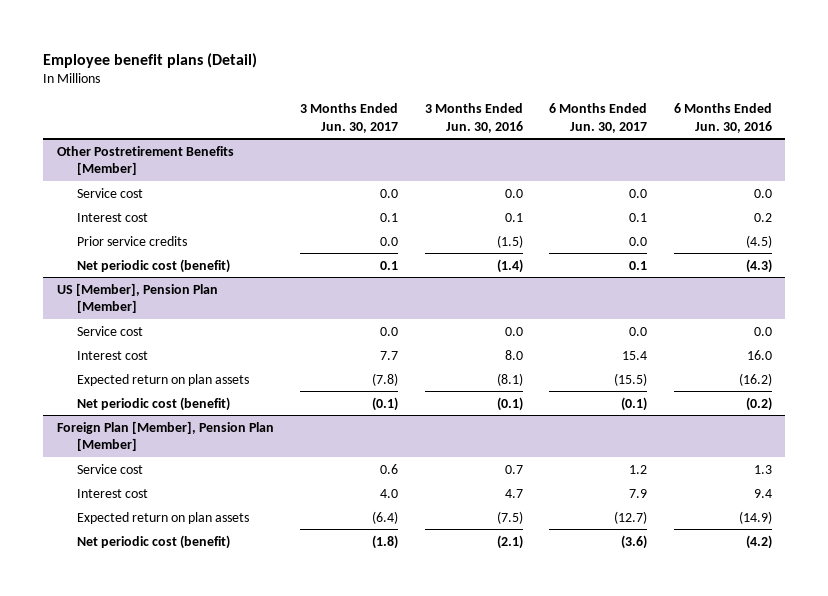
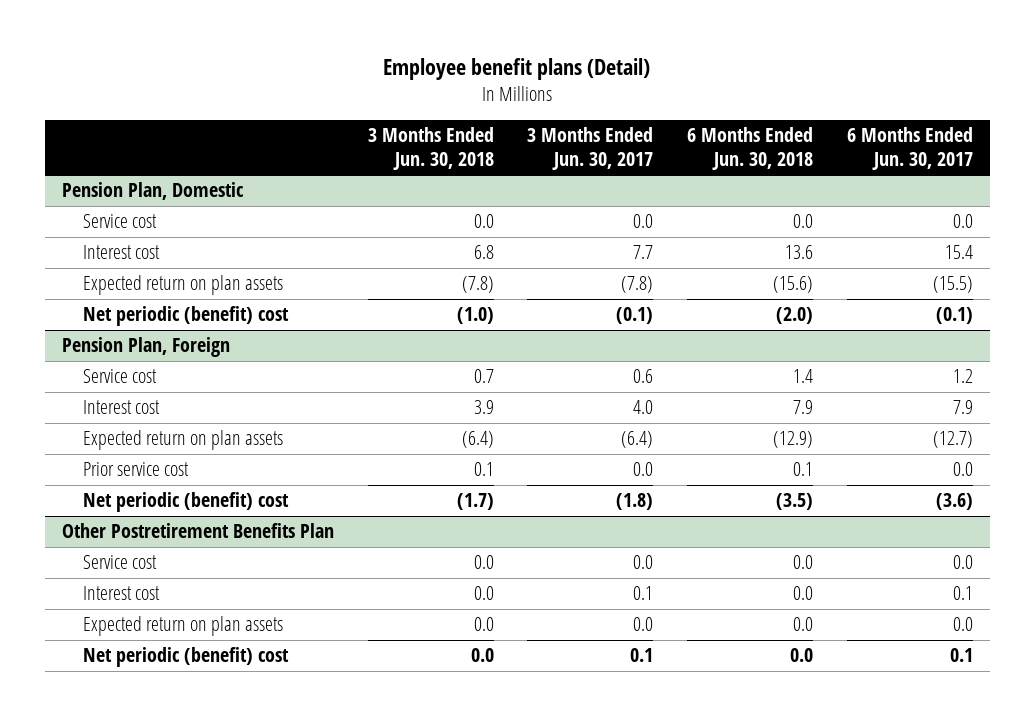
[424,103,523,133] 3 Months Ended Jun. 30, 2016 -> none
[673,103,772,133] 6 Months Ended Jun. 30, 2016 -> none
none -> [367,127,494,170] 3 Months Ended Jun. 30, 2018
none -> [687,127,814,170] 6 Months Ended Jun. 30, 2018
[56,145,234,175] Other Postretirement Benefits [Member] -> none
[76,187,143,198] Service cost -> none
[76,212,148,222] Interest cost -> none
[76,235,187,246] Prior service credits -> none
[76,258,230,273] Net periodic cost (benefit) -> none
[56,282,218,313] US [Member], Pension Plan [Member] -> none
none -> [61,182,244,201] Pension Plan, Domestic
[76,396,230,411] Net periodic cost (benefit) -> [82,306,289,327] Net periodic (benefit) cost
[56,420,274,451] Foreign Plan [Member], Pension Plan [Member] -> [61,337,230,358] Pension Plan, Foreign
none -> [82,462,189,477] Prior service cost
[76,534,230,549] Net periodic cost (benefit) -> [82,492,289,513] Net periodic (benefit) cost
none -> [61,523,334,539] Other Postretirement Benefits Plan
none -> [82,555,157,570] Service cost
none -> [82,586,160,601] Interest cost
none -> [82,616,283,637] Expected return on plan assets
none -> [82,647,289,668] Net periodic (benefit) cost

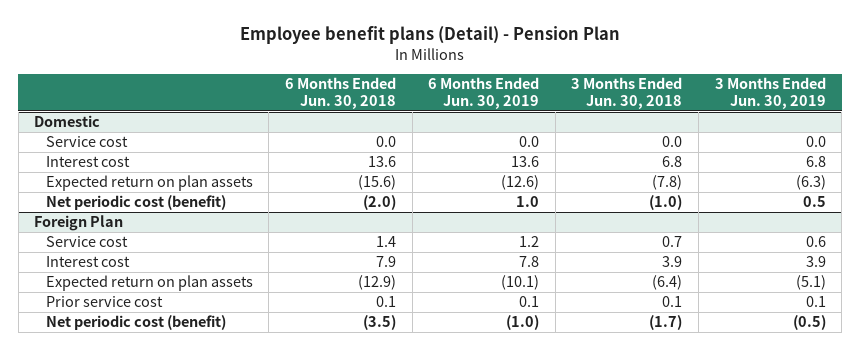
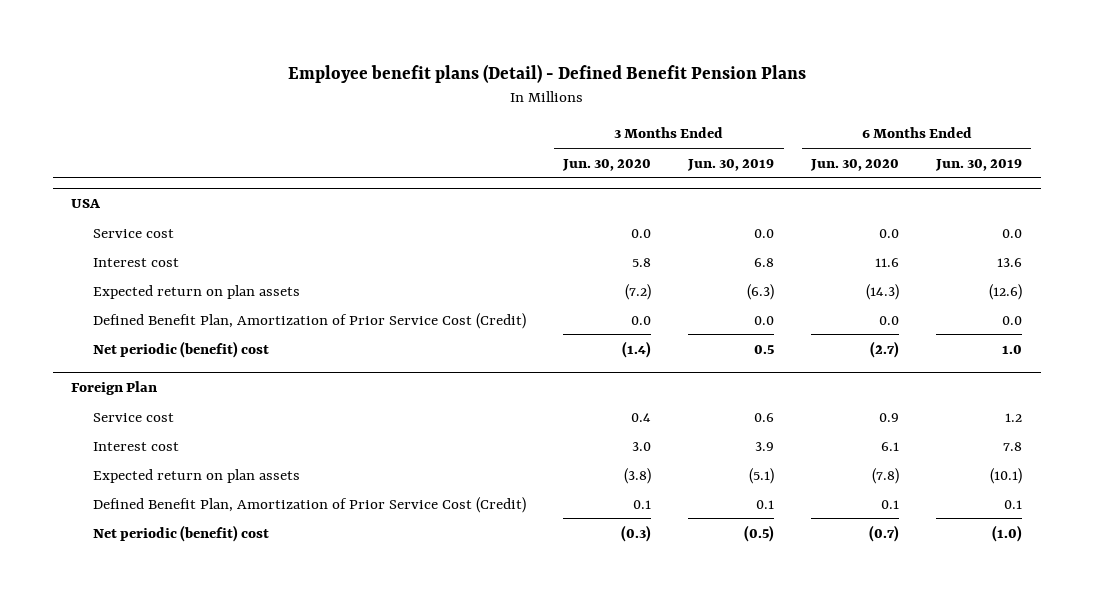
[239,26,620,45] Employee benefit plans (Detail) - Pension Plan -> [287,64,806,84] Employee benefit plans (Detail) - Defined Benefit Pension Plans
[284,77,396,109] 6 Months Ended Jun. 30, 2018 -> none
[571,77,683,109] 3 Months Ended Jun. 30, 2018 -> none
none -> [562,158,652,171] Jun. 30, 2020
none -> [810,158,900,171] Jun. 30, 2020
[34,115,101,128] Domestic -> [71,199,101,209] USA
none -> [93,312,527,329] Defined Benefit Plan, Amortization of Prior Service Cost (Credit)
[45,195,226,211] Net periodic cost (benefit) -> [93,340,270,358] Net periodic (benefit) cost
[45,296,163,308] Prior service cost -> [93,496,527,513] Defined Benefit Plan, Amortization of Prior Service Cost (Credit)
[45,315,226,331] Net periodic cost (benefit) -> [93,524,270,542] Net periodic (benefit) cost

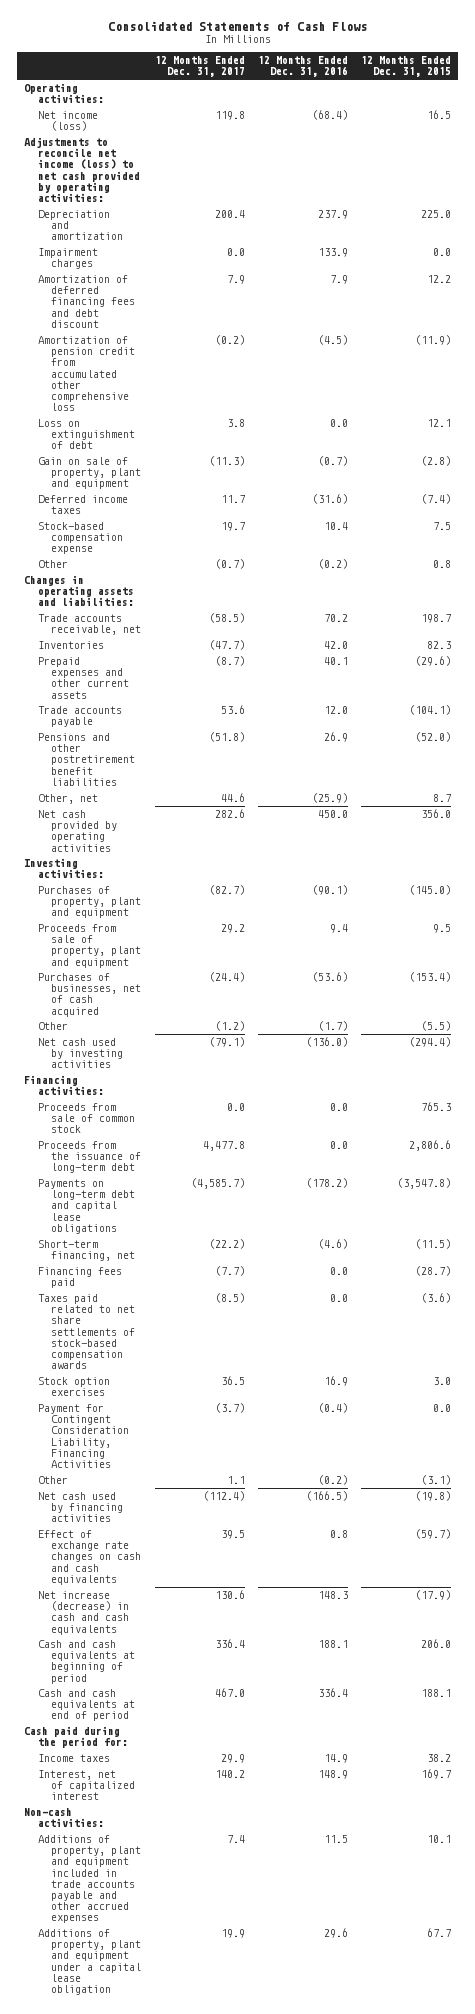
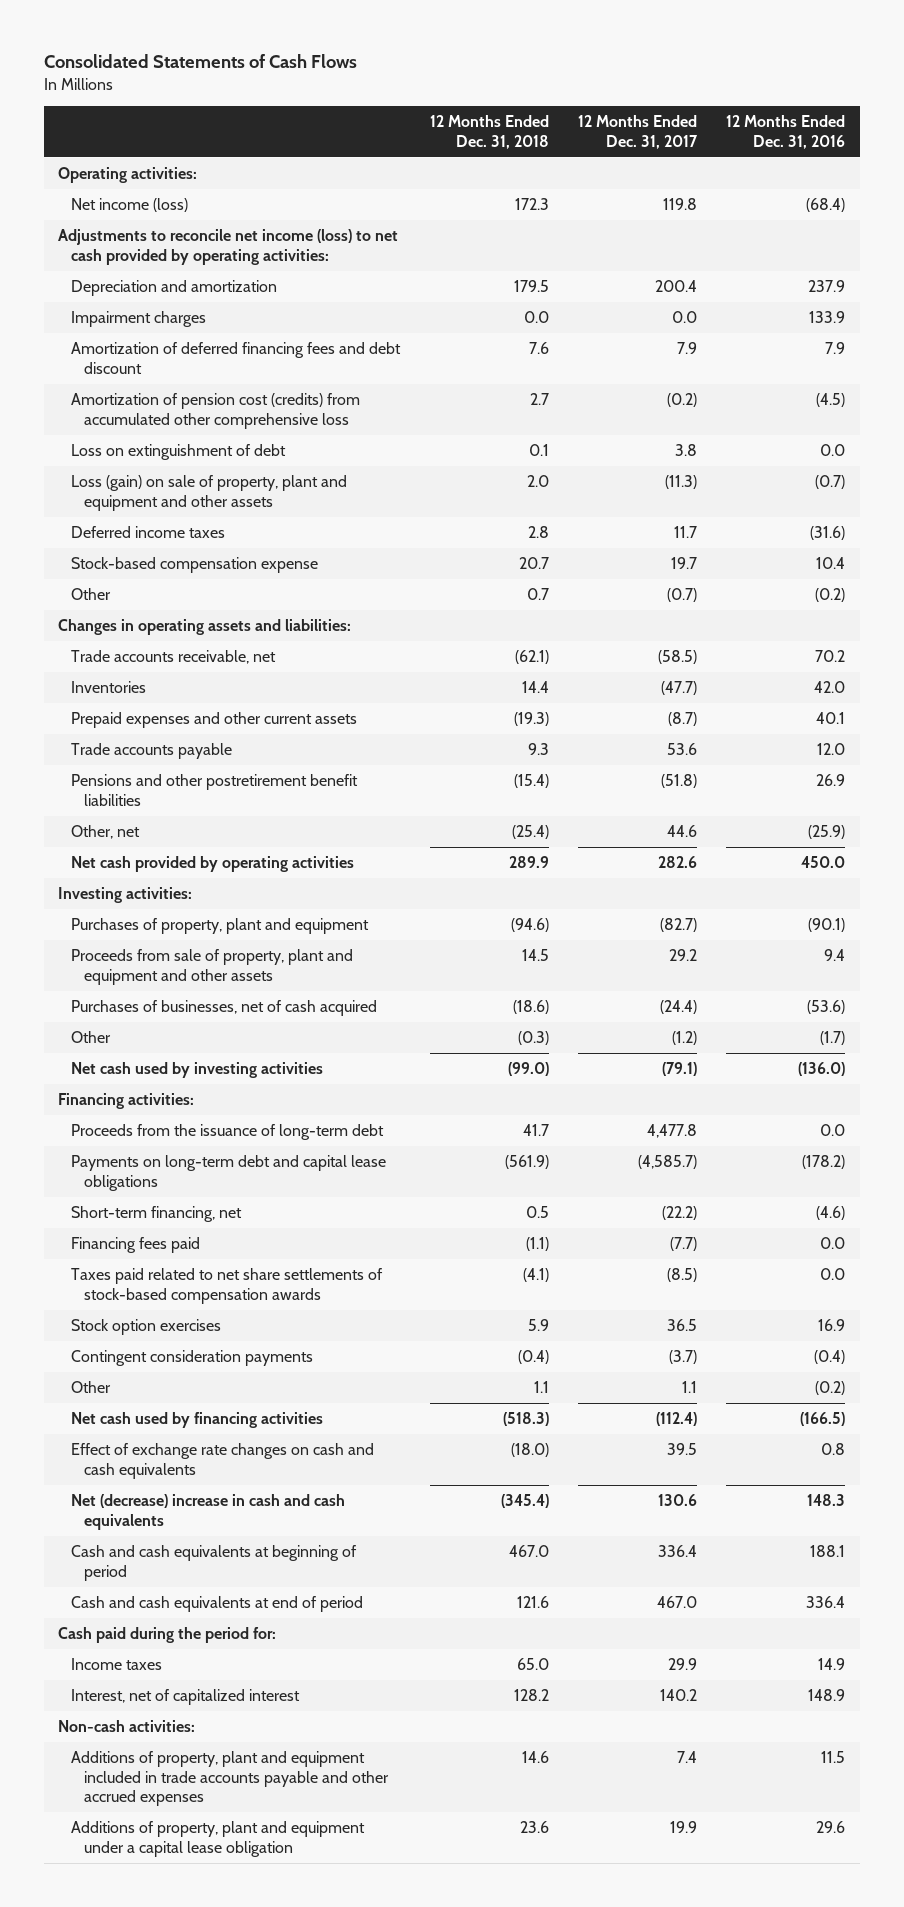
[361,56,452,78] 12 Months Ended Dec. 31, 2015 -> none
none -> [429,115,549,149] 12 Months Ended Dec. 31, 2018
[37,336,136,411] Amortization of pension credit from accumulated other comprehensive loss -> [71,393,361,429] Amortization of pension cost (credits) from accumulated other comprehensive loss
[37,457,142,490] Gain on sale of property, plant and equipment -> [71,475,348,511] Loss (gain) on sale of property, plant and equipment and other assets
[37,924,142,968] Proceeds from sale of property, plant and equipment -> [71,949,354,985] Proceeds from sale of property, plant and equipment and other assets
[37,1103,136,1134] Proceeds from sale of common stock -> none
[37,1404,130,1468] Payment for Contingent Consideration Liability, Financing Activities -> [71,1350,314,1367] Contingent consideration payments
[37,1591,130,1635] Net increase (decrease) in cash and cash equivalents -> [71,1494,346,1530] Net (decrease) increase in cash and cash equivalents

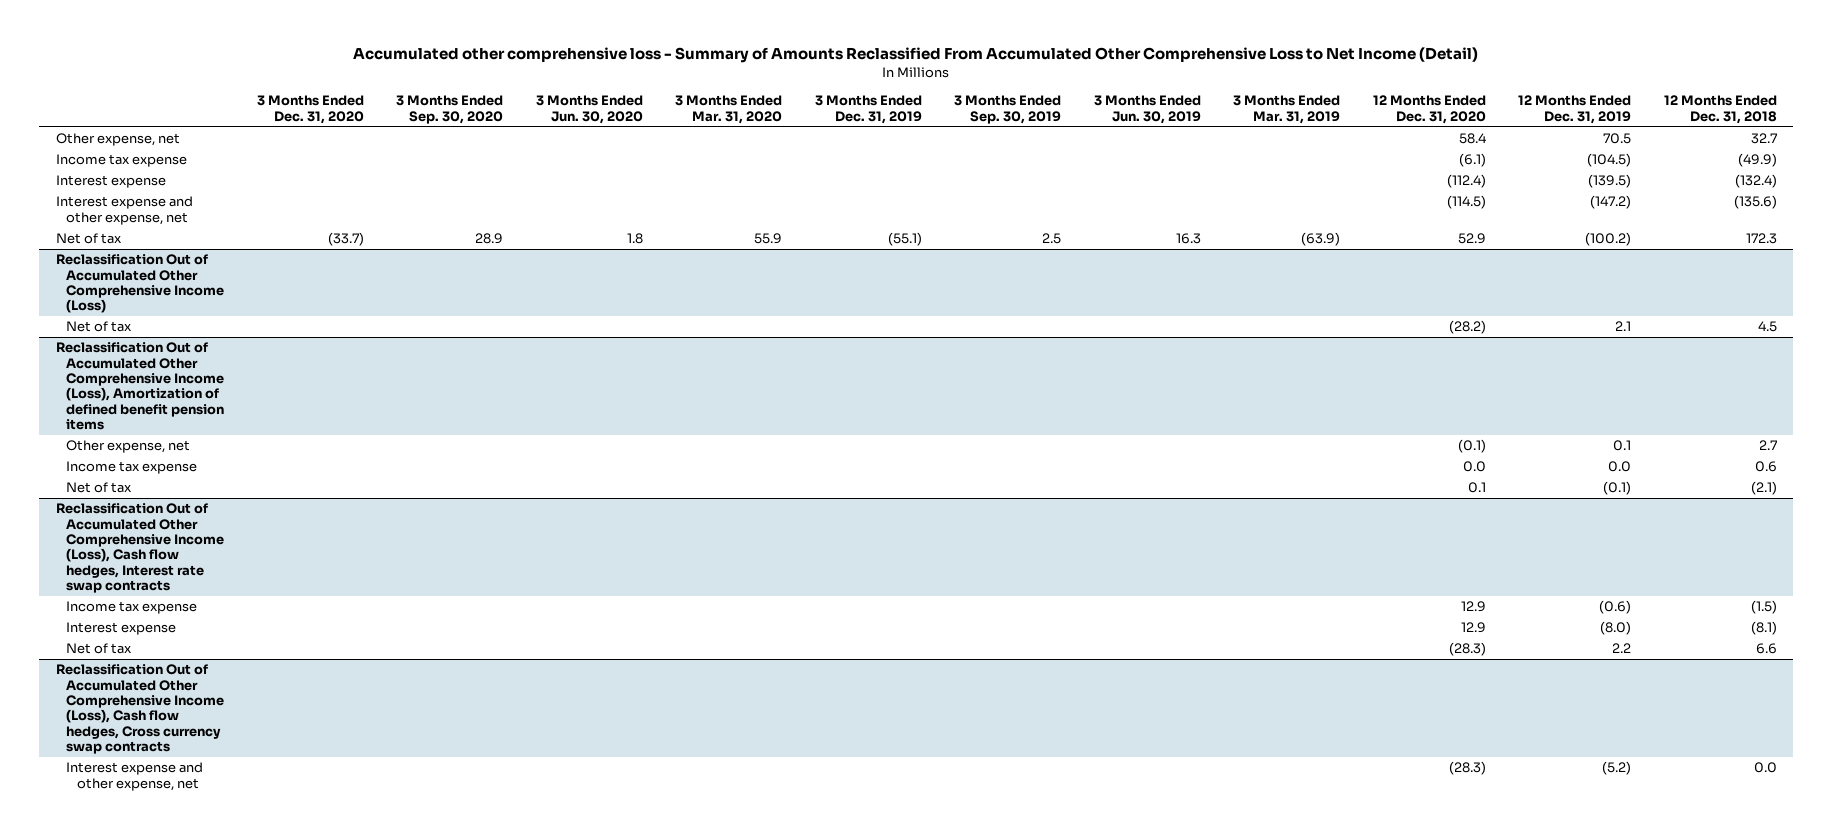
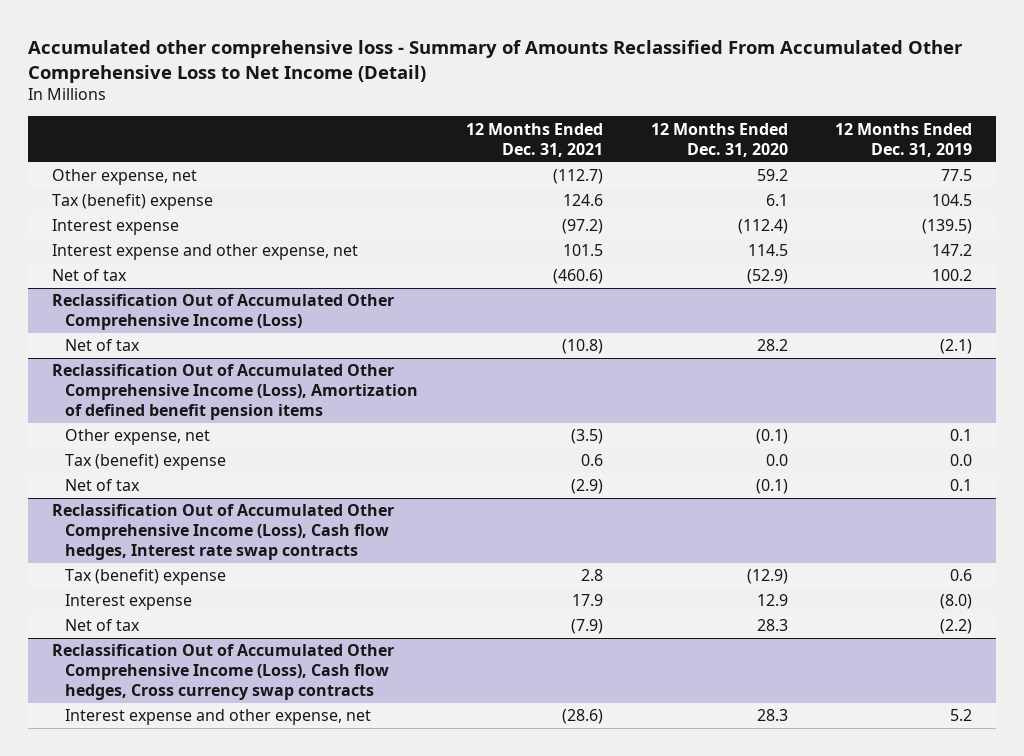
[256,95,364,124] 3 Months Ended Dec. 31, 2020 -> none
[396,95,504,124] 3 Months Ended Sep. 30, 2020 -> none
[535,95,643,124] 3 Months Ended Jun. 30, 2020 -> none
[675,95,783,124] 3 Months Ended Mar. 31, 2020 -> none
[814,95,922,124] 3 Months Ended Dec. 31, 2019 -> none
[954,95,1062,124] 3 Months Ended Sep. 30, 2019 -> none
[1093,95,1201,124] 3 Months Ended Jun. 30, 2019 -> none
[1233,95,1341,124] 3 Months Ended Mar. 31, 2019 -> none
[1663,95,1777,124] 12 Months Ended Dec. 31, 2018 -> none
none -> [466,122,604,157] 12 Months Ended Dec. 31, 2021
[1458,133,1486,145] 58.4 -> [756,169,788,182] 59.2
[1603,133,1632,145] 70.5 -> [941,169,973,182] 77.5
[55,154,187,168] Income tax expense -> [52,194,214,211] Tax (benefit) expense
[1458,153,1486,168] (6.1) -> [765,194,788,207] 6.1
[1587,153,1632,168] (104.5) -> [932,194,973,207] 104.5
[1446,195,1486,210] (114.5) -> [747,244,788,257] 114.5
[1590,195,1632,210] (147.2) -> [932,244,973,257] 147.2
[1457,233,1486,245] 52.9 -> [746,269,788,285] (52.9)
[1585,232,1632,247] (100.2) -> [932,269,973,282] 100.2
[1448,320,1486,335] (28.2) -> [756,339,788,352] 28.2
[1615,321,1632,332] 2.1 -> [940,339,973,355] (2.1)
[66,461,198,475] Income tax expense -> [65,454,227,471] Tax (benefit) expense
[1467,482,1486,494] 0.1 -> [755,479,788,495] (0.1)
[1603,481,1632,496] (0.1) -> [950,479,973,492] 0.1
[66,601,198,615] Income tax expense -> [65,569,227,586] Tax (benefit) expense
[1460,601,1486,613] 12.9 -> [746,569,788,585] (12.9)
[1599,600,1632,615] (0.6) -> [950,569,973,582] 0.6
[1448,642,1486,657] (28.3) -> [756,619,788,632] 28.3
[1612,643,1632,654] 2.2 -> [940,619,973,635] (2.2)
[1448,761,1486,776] (28.3) -> [756,709,788,722] 28.3
[1602,761,1632,776] (5.2) -> [950,709,973,722] 5.2

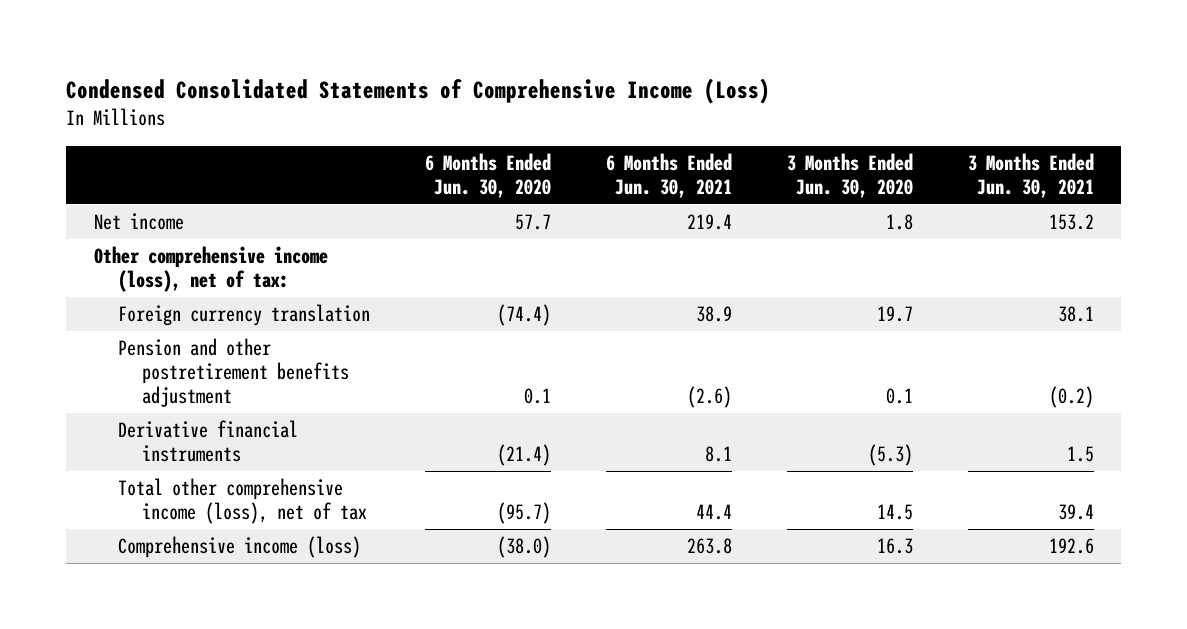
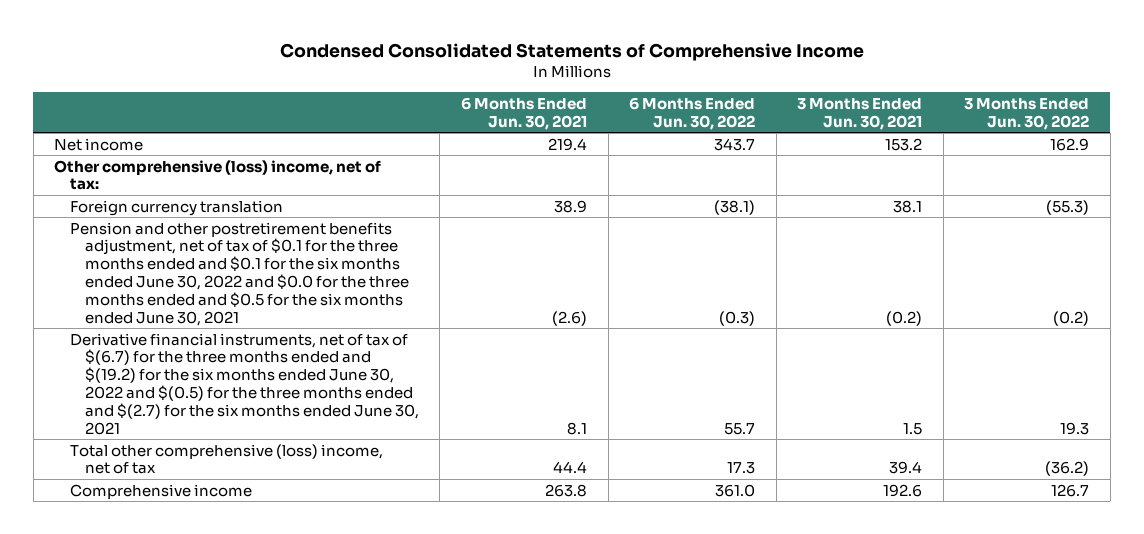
[66,77,771,104] Condensed Consolidated Statements of Comprehensive Income (Loss) -> [279,42,864,61] Condensed Consolidated Statements of Comprehensive Income
[424,152,551,198] 6 Months Ended Jun. 30, 2020 -> none
[786,152,913,198] 3 Months Ended Jun. 30, 2020 -> none
none -> [629,97,756,130] 6 Months Ended Jun. 30, 2022
none -> [964,98,1090,130] 3 Months Ended Jun. 30, 2022
[93,246,328,293] Other comprehensive income (loss), net of tax: -> [54,159,382,191] Other comprehensive (loss) income, net of tax:
[117,338,349,408] Pension and other postretirement benefits adjustment -> [69,221,409,326] Pension and other postretirement benefits adjustment, net of tax of $0.1 for the three months ended and $0.1 for the six months ended June 30, 2022 and $0.0 for the three months ended and $0.5 for the six months ended June 30, 2021
[117,420,298,463] Derivative financial instruments -> [69,332,419,435] Derivative financial instruments, net of tax of $(6.7) for the three months ended and $(19.2) for the six months ended June 30, 2022 and $(0.5) for the three months ended and $(2.7) for the six months ended June 30, 2021
[117,478,367,525] Total other comprehensive income (loss), net of tax -> [69,443,383,475] Total other comprehensive (loss) income, net of tax
[117,536,361,559] Comprehensive income (loss) -> [69,483,252,499] Comprehensive income

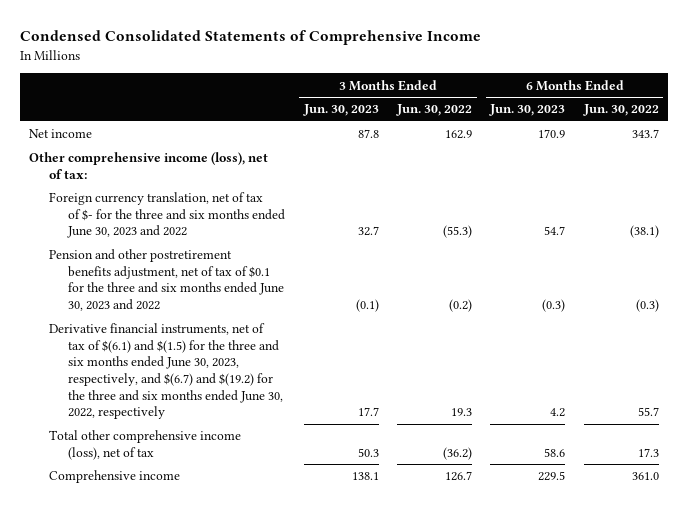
[461,97,588,130] 6 Months Ended Jun. 30, 2021 -> none
[797,98,923,130] 3 Months Ended Jun. 30, 2021 -> none
none -> [302,104,379,117] Jun. 30, 2023
none -> [489,104,566,117] Jun. 30, 2023
[54,159,382,191] Other comprehensive (loss) income, net of tax: -> [29,152,269,179] Other comprehensive income (loss), net of tax:
[69,199,283,216] Foreign currency translation -> [48,192,286,239] Foreign currency translation, net of tax of $- for the three and six months ended June 30, 2023 and 2022
[69,221,409,326] Pension and other postretirement benefits adjustment, net of tax of $0.1 for the three months ended and $0.1 for the six months ended June 30, 2022 and $0.0 for the three months ended and $0.5 for the six months ended June 30, 2021 -> [48,249,285,312] Pension and other postretirement benefits adjustment, net of tax of $0.1 for the three and six months ended June 30, 2023 and 2022
[69,332,419,435] Derivative financial instruments, net of tax of $(6.7) for the three months ended and $(19.2) for the six months ended June 30, 2022 and $(0.5) for the three months ended and $(2.7) for the six months ended June 30, 2021 -> [48,323,284,420] Derivative financial instruments, net of tax of $(6.1) and $(1.5) for the three and six months ended June 30, 2023, respectively, and $(6.7) and $(19.2) for the three and six months ended June 30, 2022, respectively
[69,443,383,475] Total other comprehensive (loss) income, net of tax -> [48,430,241,460] Total other comprehensive income (loss), net of tax

